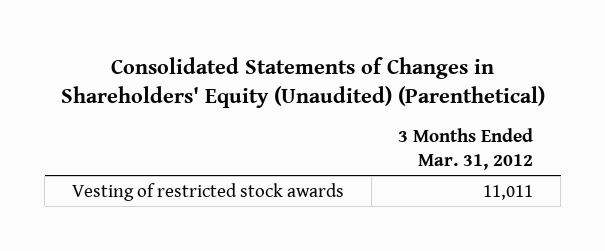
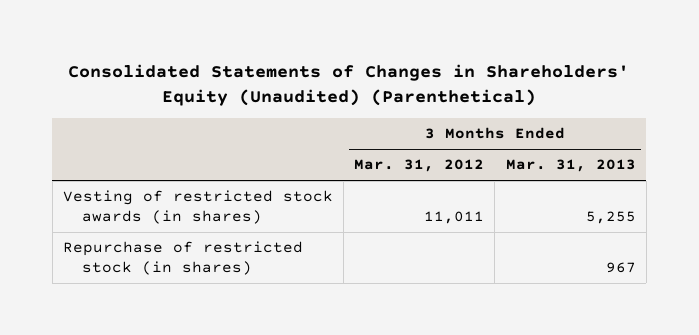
none -> [505,159,636,173] Mar. 31, 2013
[71,182,344,201] Vesting of restricted stock awards -> [62,190,333,225] Vesting of restricted stock awards (in shares)
none -> [62,241,303,276] Repurchase of restricted stock (in shares)

